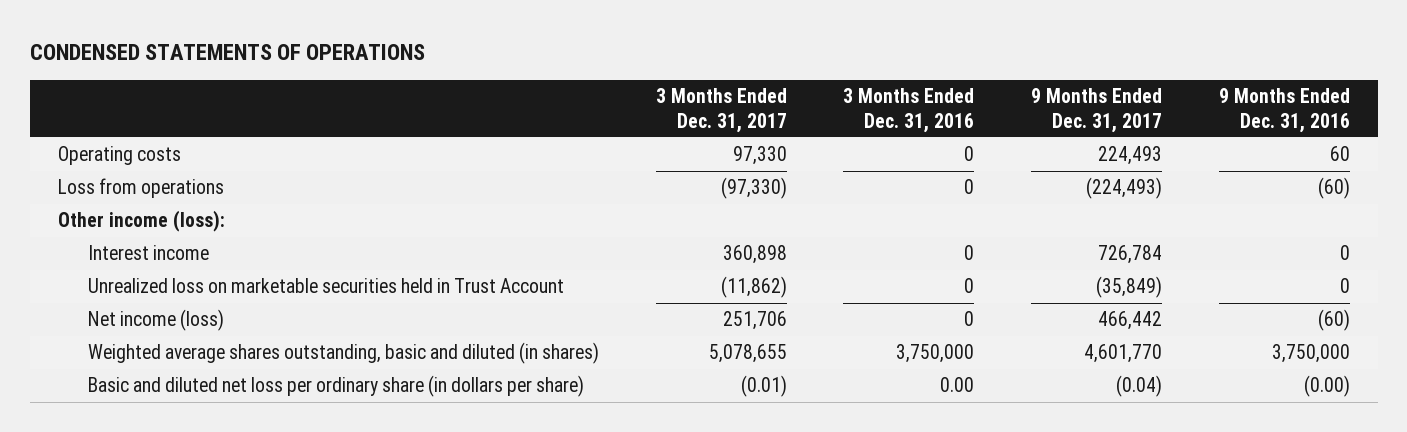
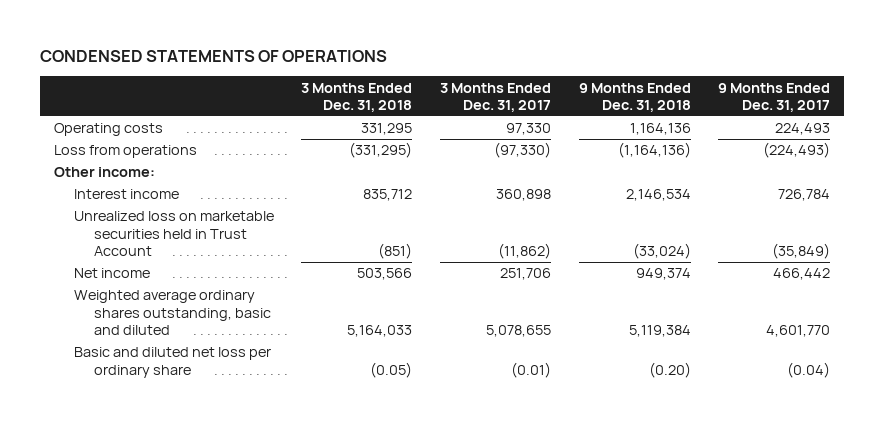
[843,88,975,133] 3 Months Ended Dec. 31, 2016 -> none
[1218,88,1350,133] 9 Months Ended Dec. 31, 2016 -> none
none -> [301,82,413,113] 3 Months Ended Dec. 31, 2018
none -> [578,82,691,113] 9 Months Ended Dec. 31, 2018
[57,210,225,233] Other income (loss): -> [53,167,155,178] Other income:
[88,309,225,332] Net income (loss) -> [73,268,150,279] Net income
[88,342,600,365] Weighted average shares outstanding, basic and diluted (in shares) -> [73,290,271,336] Weighted average ordinary shares outstanding, basic and diluted
[88,375,585,398] Basic and diluted net loss per ordinary share (in dollars per share) -> [73,347,271,378] Basic and diluted net loss per ordinary share

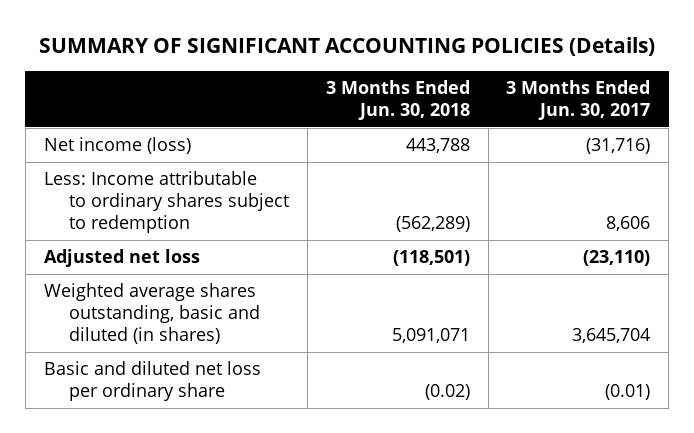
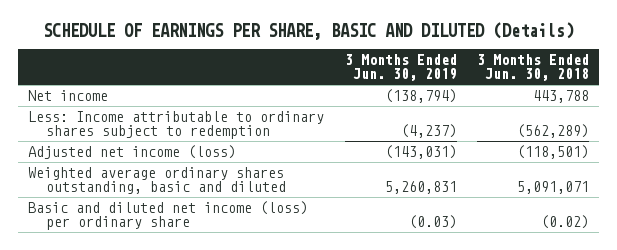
[39,37,656,57] SUMMARY OF SIGNIFICANT ACCOUNTING POLICIES (Details) -> [42,21,574,40] SCHEDULE OF EARNINGS PER SHARE, BASIC AND DILUTED (Details)
[506,80,651,121] 3 Months Ended Jun. 30, 2017 -> none
none -> [344,53,457,82] 3 Months Ended Jun. 30, 2019
[43,137,191,155] Net income (loss) -> [28,89,109,101] Net income
[43,249,200,268] Adjusted net loss -> [28,144,237,159] Adjusted net income (loss)
[43,283,260,345] Weighted average shares outstanding, basic and diluted (in shares) -> [28,166,287,195] Weighted average ordinary shares outstanding, basic and diluted
[43,361,261,402] Basic and diluted net loss per ordinary share -> [28,200,309,231] Basic and diluted net income (loss) per ordinary share

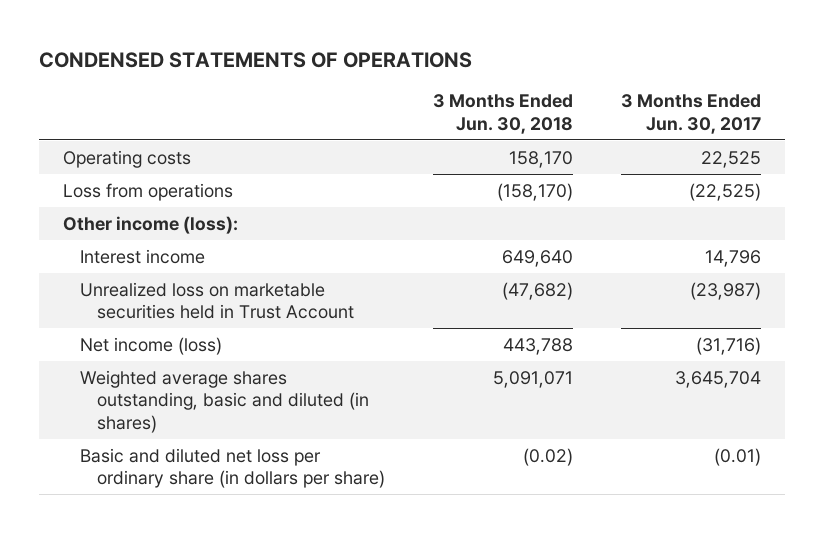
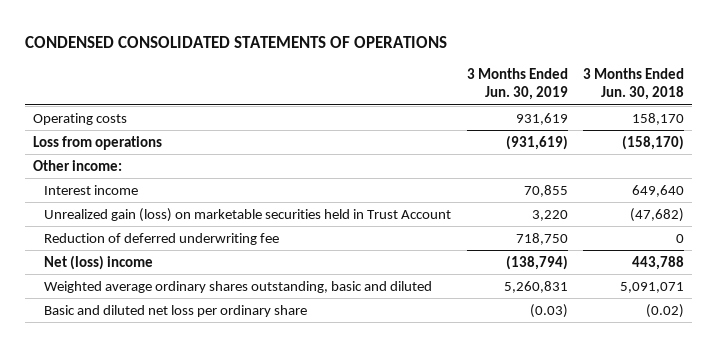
[38,51,472,68] CONDENSED STATEMENTS OF OPERATIONS -> [25,35,448,48] CONDENSED CONSOLIDATED STATEMENTS OF OPERATIONS
[621,93,762,134] 3 Months Ended Jun. 30, 2017 -> none
none -> [466,67,568,101] 3 Months Ended Jun. 30, 2019
[63,215,239,234] Other income (loss): -> [33,159,123,171] Other income:
[79,281,354,320] Unrealized loss on marketable securities held in Trust Account -> [44,207,452,222] Unrealized gain (loss) on marketable securities held in Trust Account
none -> [44,232,280,245] Reduction of deferred underwriting fee
[79,336,222,355] Net income (loss) -> [44,254,154,270] Net (loss) income
[79,369,369,433] Weighted average shares outstanding, basic and diluted (in shares) -> [44,280,433,293] Weighted average ordinary shares outstanding, basic and diluted
[79,447,385,489] Basic and diluted net loss per ordinary share (in dollars per share) -> [44,304,308,317] Basic and diluted net loss per ordinary share

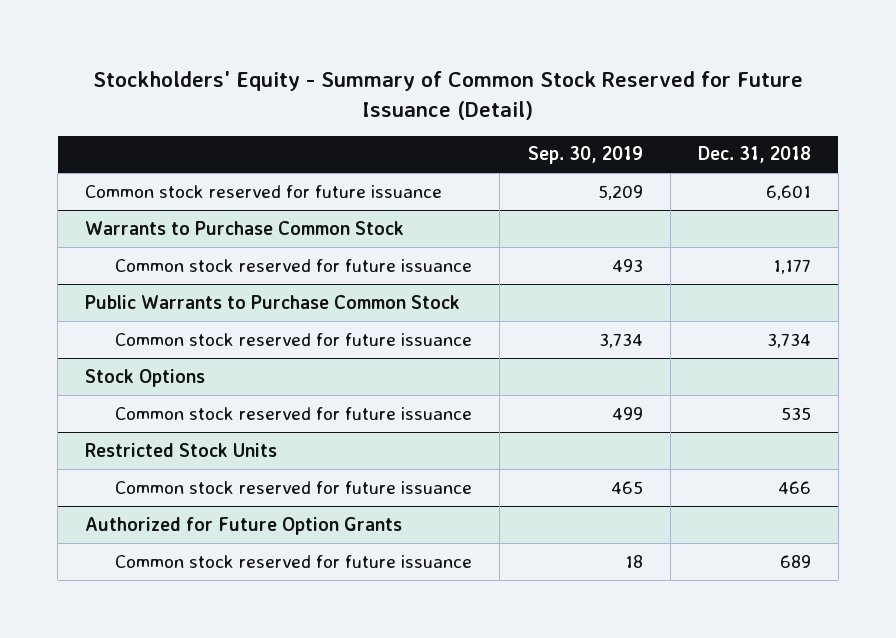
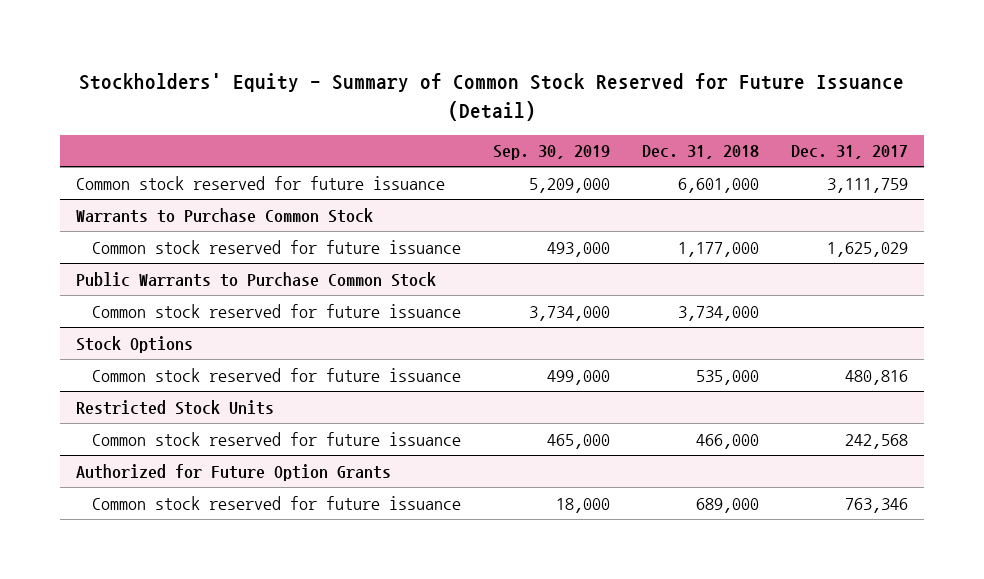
none -> [790,145,908,160] Dec. 31, 2017
[597,184,643,200] 5,209 -> [528,177,610,193] 5,209,000
[765,184,811,200] 6,601 -> [677,177,759,193] 6,601,000
[611,258,643,272] 493 -> [546,241,610,257] 493,000
[772,258,811,274] 1,177 -> [677,241,759,257] 1,177,000
[598,332,643,348] 3,734 -> [528,305,610,321] 3,734,000
[766,332,811,348] 3,734 -> [677,305,759,321] 3,734,000
[611,406,643,420] 499 -> [546,369,610,385] 499,000
[780,406,811,420] 535 -> [695,369,759,385] 535,000
[610,480,643,494] 465 -> [546,433,610,449] 465,000
[777,480,811,494] 466 -> [695,433,759,449] 466,000
[624,554,643,568] 18 -> [555,497,610,513] 18,000
[779,554,811,568] 689 -> [695,497,759,513] 689,000

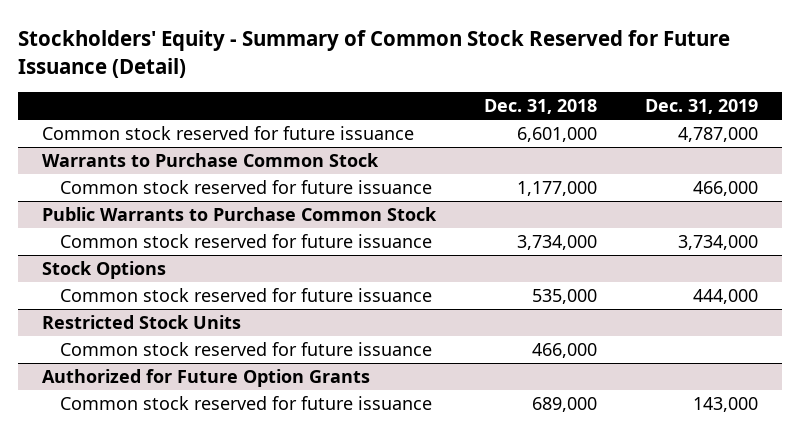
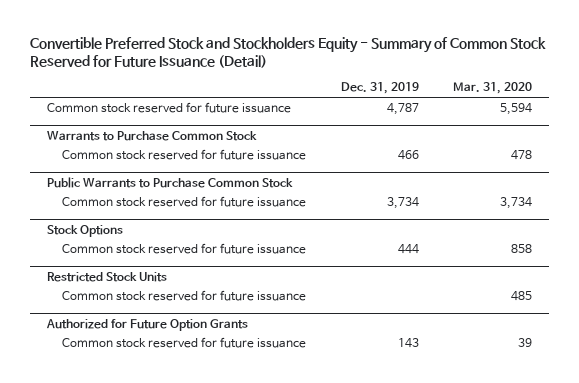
[18,30,731,78] Stockholders' Equity - Summary of Common Stock Reserved for Future Issuance (Detail) -> [29,36,546,68] Convertible Preferred Stock and Stockholders Equity - Summary of Common Stock Reserved for Future Issuance (Detail)
[484,98,598,114] Dec. 31, 2018 -> none
none -> [452,82,532,95] Mar. 31, 2020
[678,127,759,143] 4,787,000 -> [386,103,419,116] 4,787
[693,181,759,197] 466,000 -> [397,150,419,161] 466
[678,235,759,251] 3,734,000 -> [386,197,419,210] 3,734
[693,289,759,305] 444,000 -> [397,244,419,255] 444
[693,397,759,413] 143,000 -> [397,338,419,349] 143

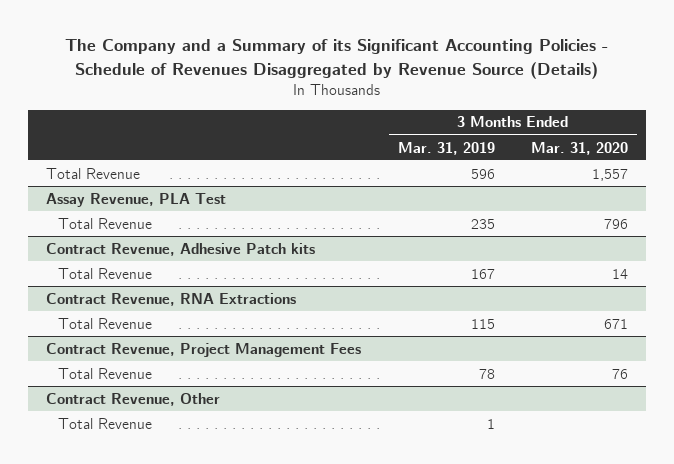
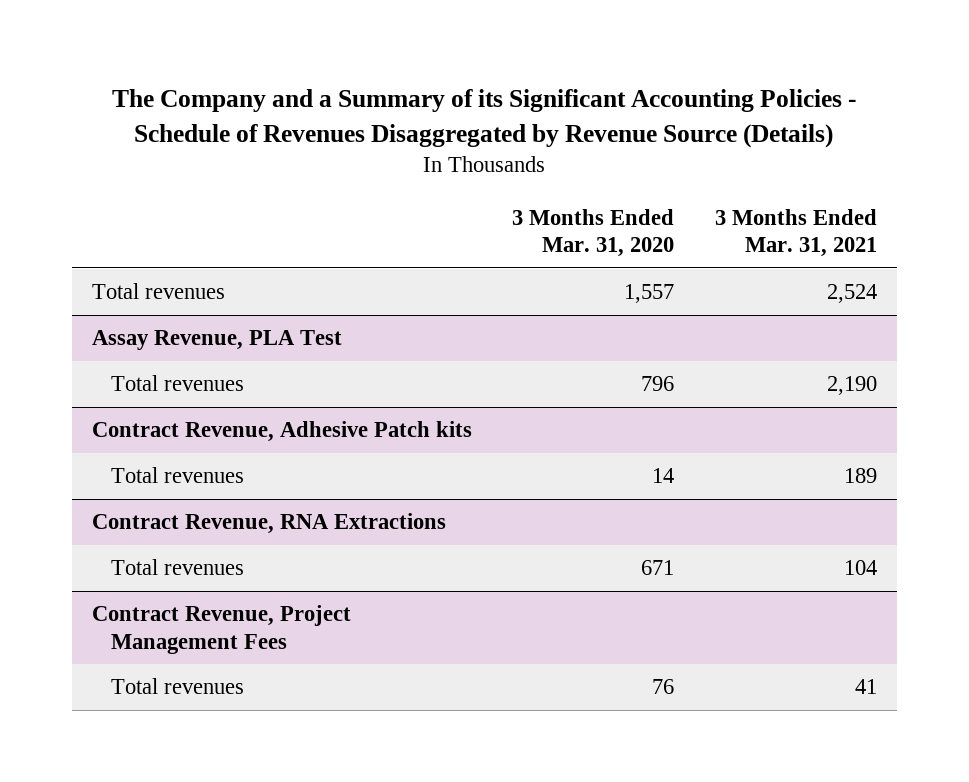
[397,141,495,155] Mar. 31, 2019 -> none
none -> [714,208,877,258] 3 Months Ended Mar. 31, 2021
[46,167,141,179] Total Revenue -> [92,283,226,300] Total revenues
[58,217,153,229] Total Revenue -> [110,375,244,392] Total revenues
[58,267,153,279] Total Revenue -> [110,467,244,484] Total revenues
[58,317,153,329] Total Revenue -> [110,559,244,576] Total revenues
[46,392,221,406] Contract Revenue, Other -> none
[58,417,153,429] Total Revenue -> none
[58,367,153,379] Total Revenue -> [110,678,244,695] Total revenues

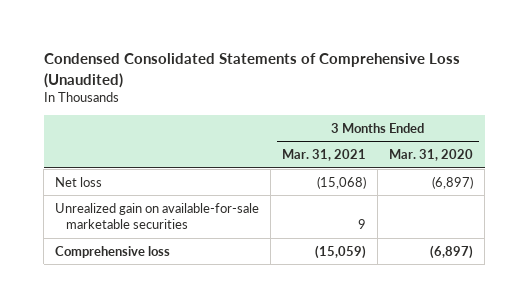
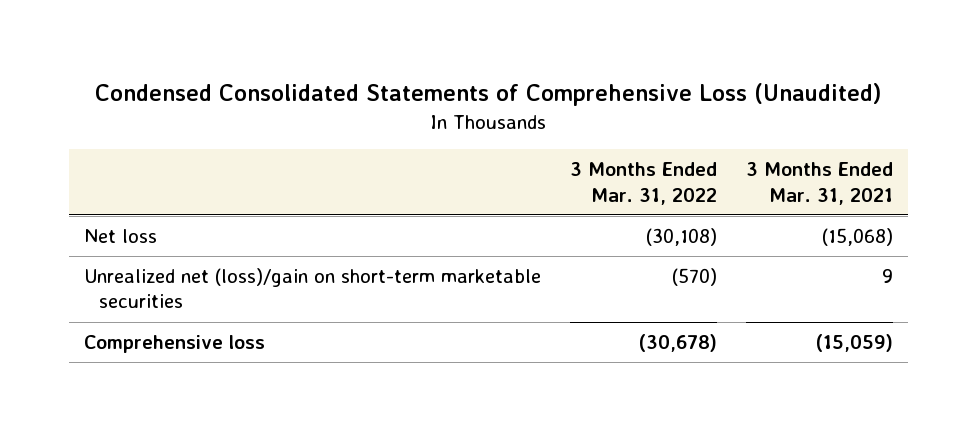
[389,149,474,162] Mar. 31, 2020 -> none
none -> [569,162,717,205] 3 Months Ended Mar. 31, 2022
[55,202,260,230] Unrealized gain on available-for-sale marketable securities -> none
none -> [83,268,541,309] Unrealized net (loss)/gain on short-term marketable securities

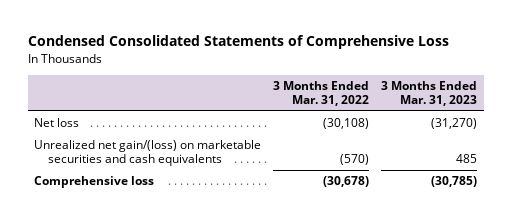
[95,83,882,107] Condensed Consolidated Statements of Comprehensive Loss (Unaudited) -> [27,35,449,50] Condensed Consolidated Statements of Comprehensive Loss
[746,162,894,205] 3 Months Ended Mar. 31, 2021 -> none
none -> [381,80,478,106] 3 Months Ended Mar. 31, 2023
[83,268,541,309] Unrealized net (loss)/gain on short-term marketable securities -> [33,140,261,167] Unrealized net gain/(loss) on marketable securities and cash equivalents

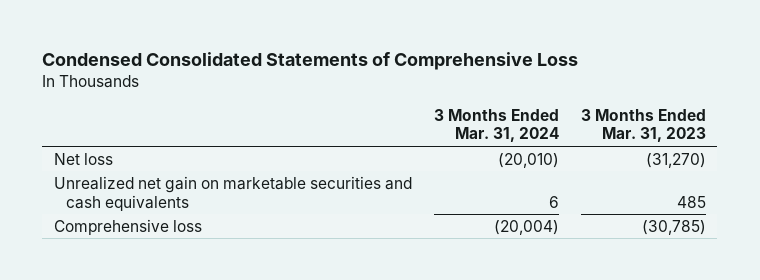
[273,80,370,106] 3 Months Ended Mar. 31, 2022 -> none
none -> [433,108,559,143] 3 Months Ended Mar. 31, 2024
[33,140,261,167] Unrealized net gain/(loss) on marketable securities and cash equivalents -> [53,175,412,211] Unrealized net gain on marketable securities and cash equivalents

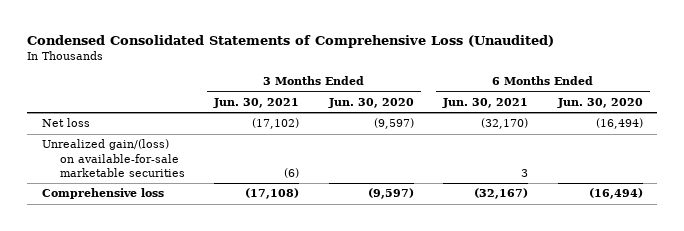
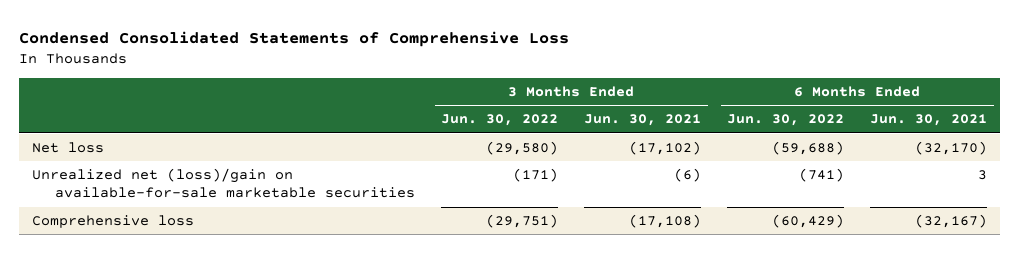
[27,34,555,48] Condensed Consolidated Statements of Comprehensive Loss (Unaudited) -> [19,30,570,47] Condensed Consolidated Statements of Comprehensive Loss
[327,98,414,109] Jun. 30, 2020 -> none
[556,98,643,109] Jun. 30, 2020 -> none
none -> [441,114,559,127] Jun. 30, 2022
none -> [727,114,845,127] Jun. 30, 2022
[41,139,185,177] Unrealized gain/(loss) on available-for-sale marketable securities -> [32,168,416,199] Unrealized net (loss)/gain on available-for-sale marketable securities

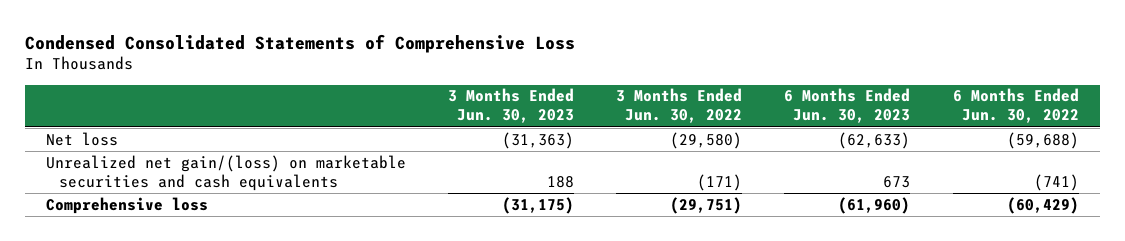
[584,114,702,127] Jun. 30, 2021 -> none
[870,114,988,127] Jun. 30, 2021 -> none
none -> [448,88,575,124] 3 Months Ended Jun. 30, 2023
none -> [784,88,911,124] 6 Months Ended Jun. 30, 2023
[32,168,416,199] Unrealized net (loss)/gain on available-for-sale marketable securities -> [46,154,407,191] Unrealized net gain/(loss) on marketable securities and cash equivalents

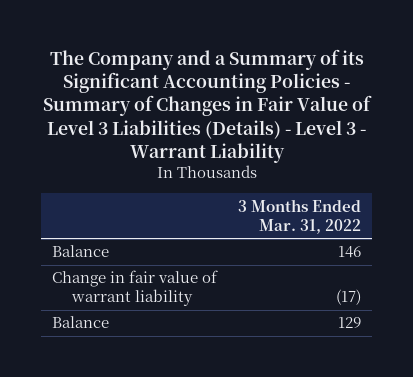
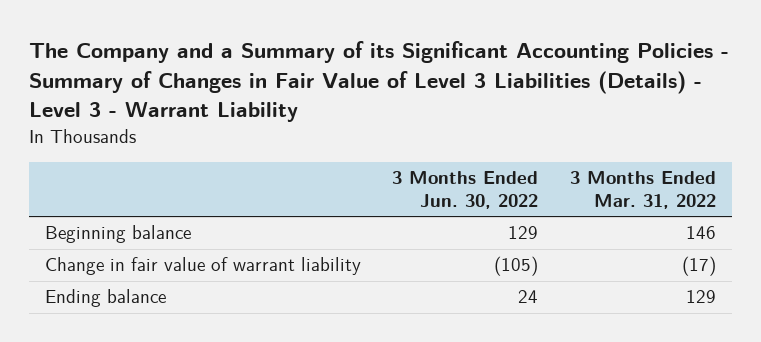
none -> [392,170,539,210] 3 Months Ended Jun. 30, 2022
[51,245,109,258] Balance -> [44,225,191,244] Beginning balance
[51,316,109,329] Balance -> [44,289,166,308] Ending balance

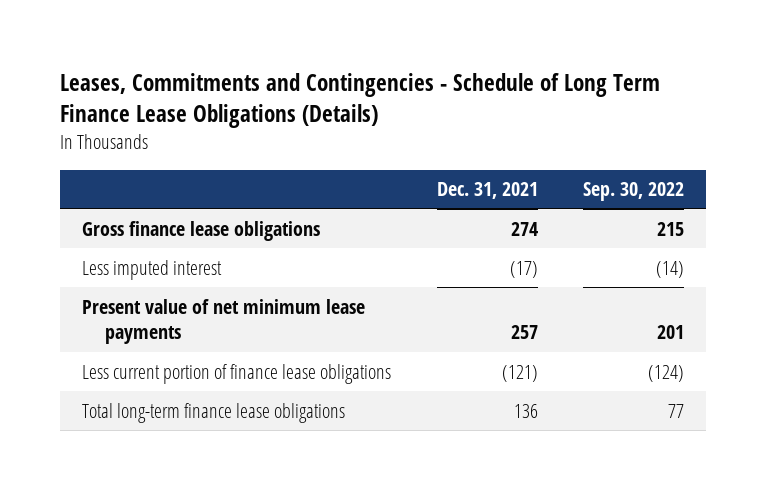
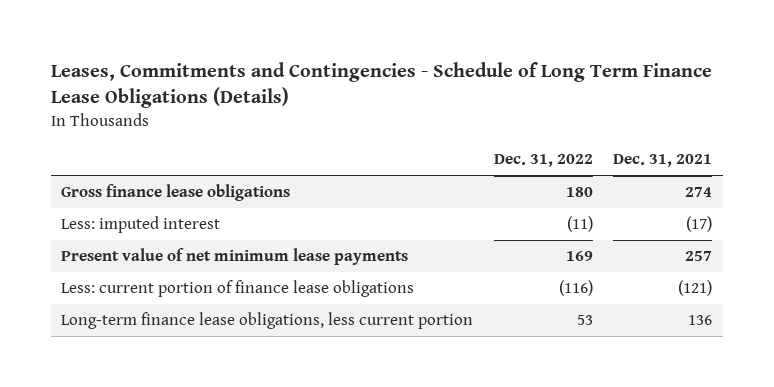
[582,182,684,202] Sep. 30, 2022 -> none
none -> [493,154,593,168] Dec. 31, 2022
[82,259,223,280] Less imputed interest -> [61,216,221,234] Less: imputed interest
[82,363,392,384] Less current portion of finance lease obligations -> [61,280,415,298] Less: current portion of finance lease obligations
[82,402,346,423] Total long-term finance lease obligations -> [61,312,474,330] Long-term finance lease obligations, less current portion

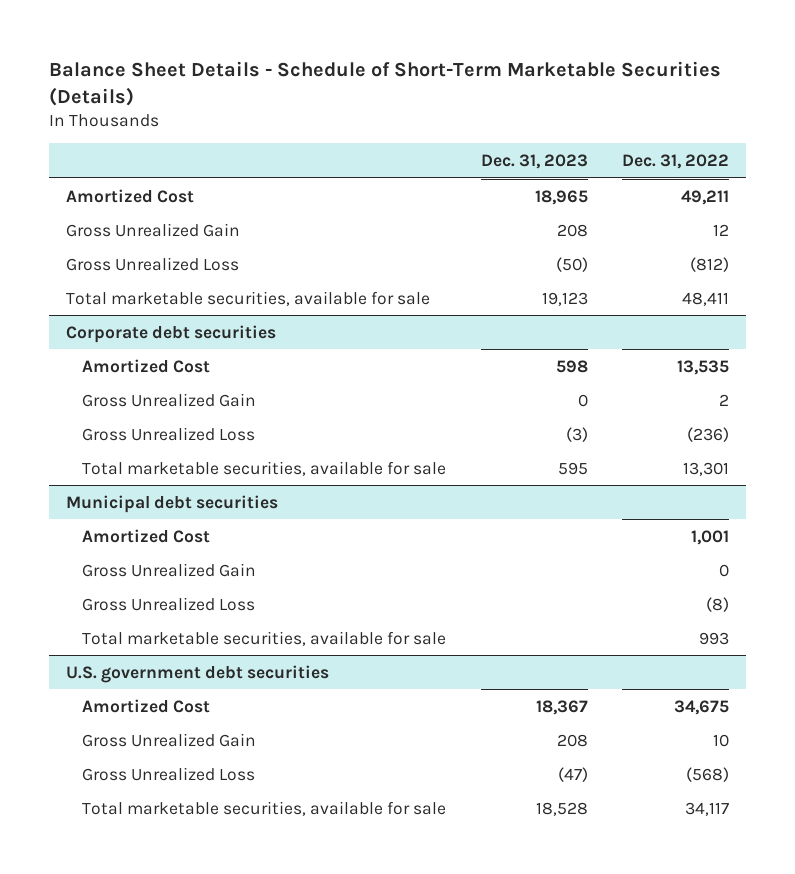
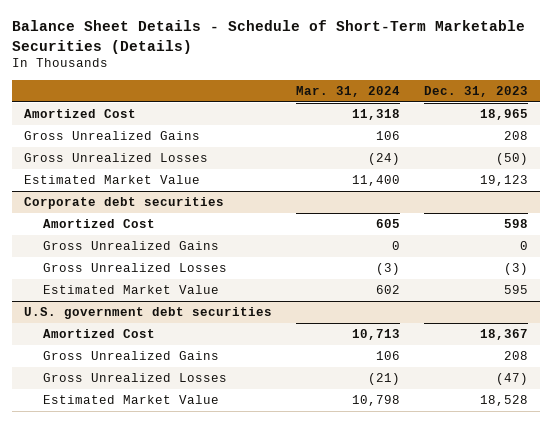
[621,153,729,169] Dec. 31, 2022 -> none
none -> [295,85,400,97] Mar. 31, 2024
[66,222,241,237] Gross Unrealized Gain -> [24,131,201,141] Gross Unrealized Gains
[66,256,240,271] Gross Unrealized Loss -> [24,153,209,163] Gross Unrealized Losses
[66,290,431,306] Total marketable securities, available for sale -> [24,175,201,185] Estimated Market Value
[66,494,279,513] Municipal debt securities -> none
[82,528,211,543] Amortized Cost -> none
[82,562,257,577] Gross Unrealized Gain -> none
[82,596,256,611] Gross Unrealized Loss -> none
[82,630,447,646] Total marketable securities, available for sale -> none
[82,392,257,407] Gross Unrealized Gain -> [42,241,219,251] Gross Unrealized Gains
[82,426,256,441] Gross Unrealized Loss -> [42,263,227,273] Gross Unrealized Losses
[82,460,447,476] Total marketable securities, available for sale -> [42,285,219,295] Estimated Market Value
[82,732,257,747] Gross Unrealized Gain -> [42,351,219,361] Gross Unrealized Gains
[82,766,256,781] Gross Unrealized Loss -> [42,373,227,383] Gross Unrealized Losses
[82,800,447,816] Total marketable securities, available for sale -> [42,395,219,405] Estimated Market Value

